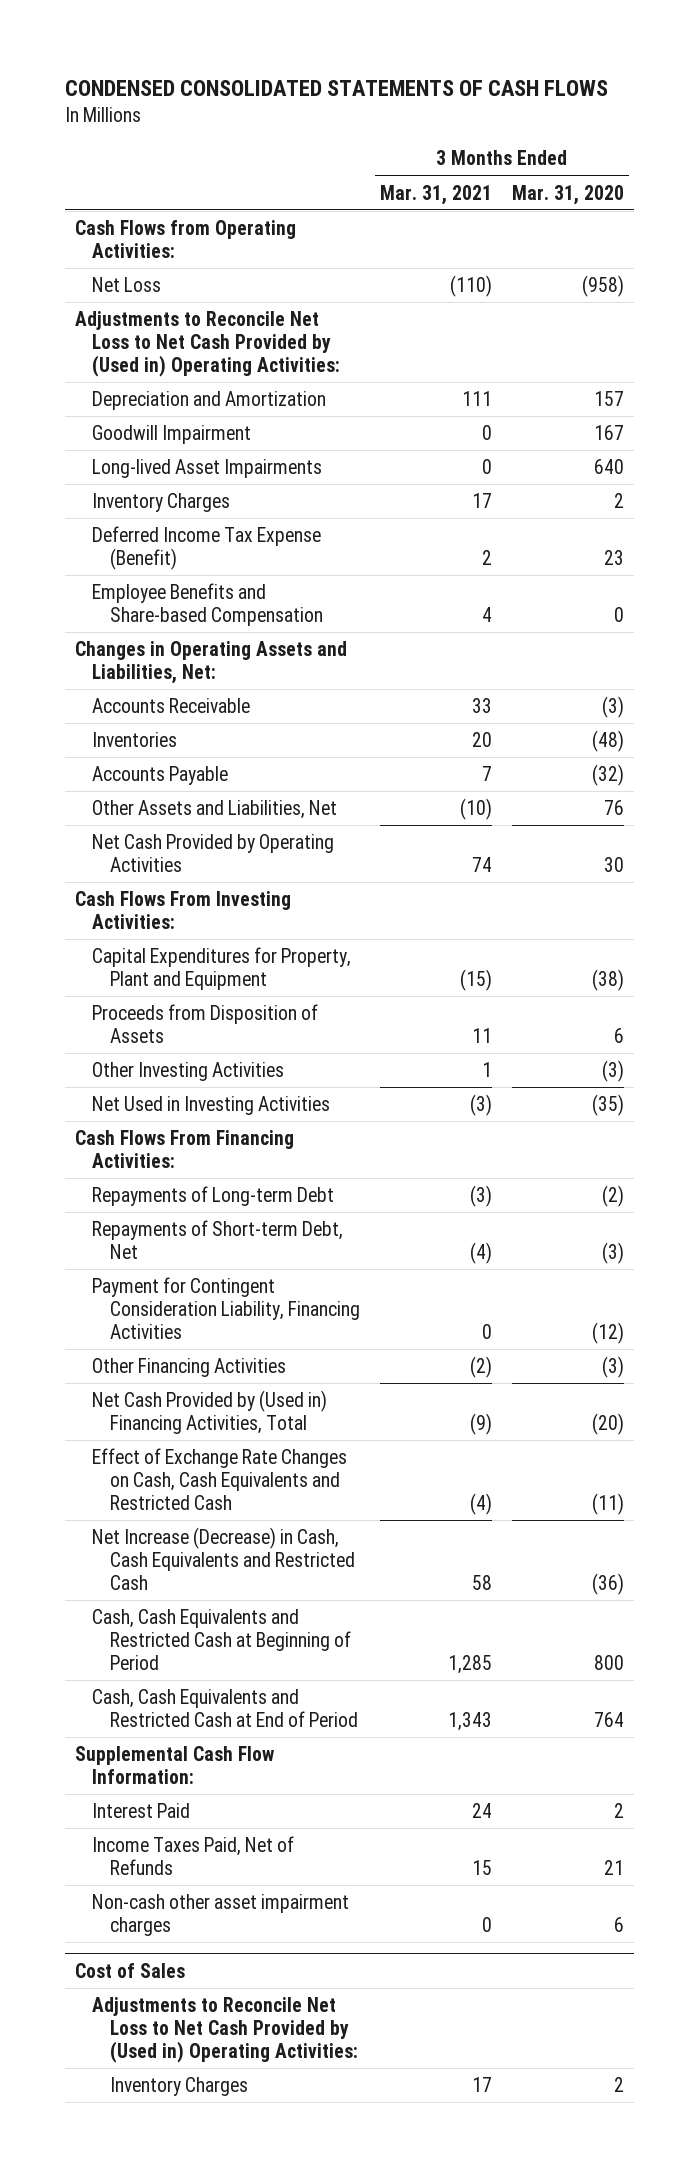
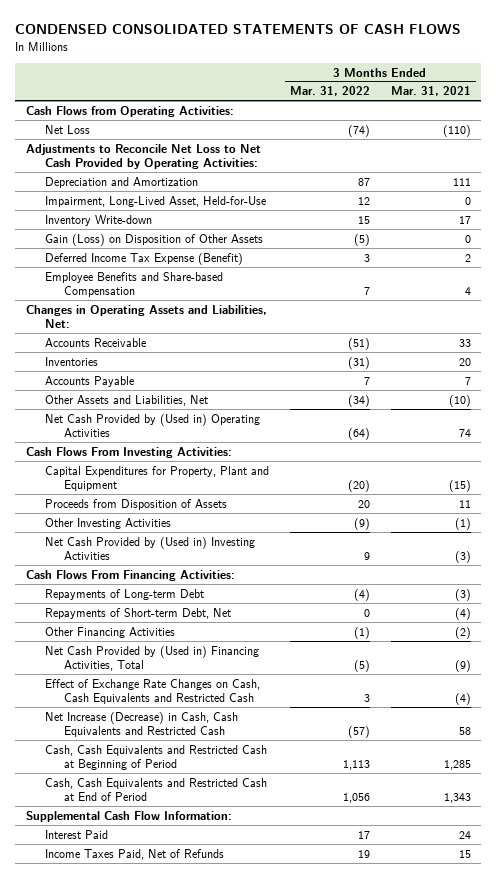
[511,184,624,205] Mar. 31, 2020 -> none
none -> [289,86,370,97] Mar. 31, 2022
[75,311,341,378] Adjustments to Reconcile Net Loss to Net Cash Provided by (Used in) Operating Activities: -> [25,143,261,169] Adjustments to Reconcile Net Loss to Net Cash Provided by Operating Activities:
[92,425,252,445] Goodwill Impairment -> none
[92,459,323,479] Long-lived Asset Impairments -> [44,195,266,207] Impairment, Long-Lived Asset, Held-for-Use
[92,493,231,513] Inventory Charges -> [44,214,152,226] Inventory Write-down
none -> [44,233,263,246] Gain (Loss) on Disposition of Other Assets
[92,834,335,873] Net Cash Provided by Operating Activities -> [44,413,260,437] Net Cash Provided by (Used in) Operating Activities
[481,1062,492,1078] 1 -> [454,517,471,530] (1)
[92,1096,331,1116] Net Used in Investing Activities -> [44,536,255,560] Net Cash Provided by (Used in) Investing Activities
[92,1277,360,1340] Payment for Contingent Consideration Liability, Financing Activities -> none
[92,1894,350,1937] Non-cash other asset impairment charges -> none
[75,1962,186,1978] Cost of Sales -> none
[92,1997,358,2064] Adjustments to Reconcile Net Loss to Net Cash Provided by (Used in) Operating Activities: -> none
[109,2077,248,2097] Inventory Charges -> none

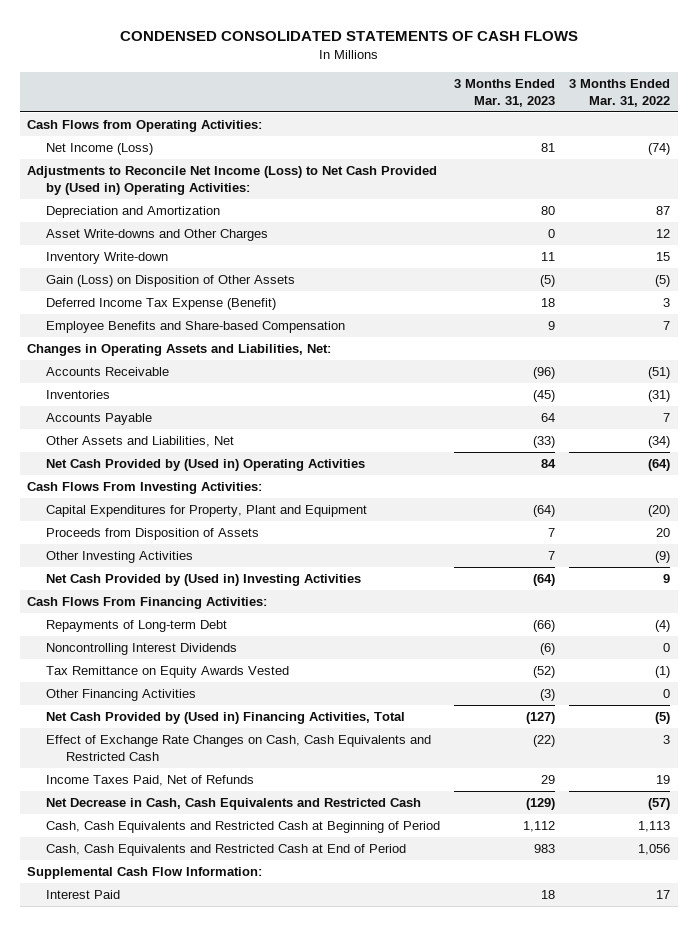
[390,86,471,97] Mar. 31, 2021 -> none
none -> [454,78,556,107] 3 Months Ended Mar. 31, 2023
[44,124,90,134] Net Loss -> [46,143,154,156] Net Income (Loss)
[25,143,261,169] Adjustments to Reconcile Net Loss to Net Cash Provided by Operating Activities: -> [27,166,438,195] Adjustments to Reconcile Net Income (Loss) to Net Cash Provided by (Used in) Operating Activities:
[44,195,266,207] Impairment, Long-Lived Asset, Held-for-Use -> [46,229,269,242] Asset Write-downs and Other Charges
[44,607,231,619] Repayments of Short-term Debt, Net -> none
none -> [46,643,238,656] Noncontrolling Interest Dividends
none -> [46,666,290,679] Tax Remittance on Equity Awards Vested
[353,626,370,639] (1) -> [663,689,671,699] 0
[44,848,224,860] Income Taxes Paid, Net of Refunds -> [46,775,255,787] Income Taxes Paid, Net of Refunds
[44,711,238,737] Net Increase (Decrease) in Cash, Cash Equivalents and Restricted Cash -> [46,798,422,811] Net Decrease in Cash, Cash Equivalents and Restricted Cash

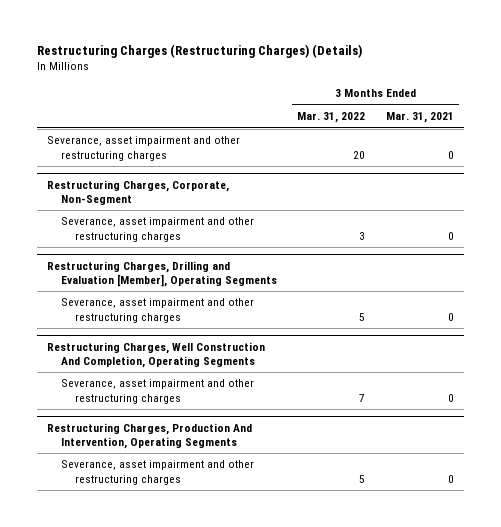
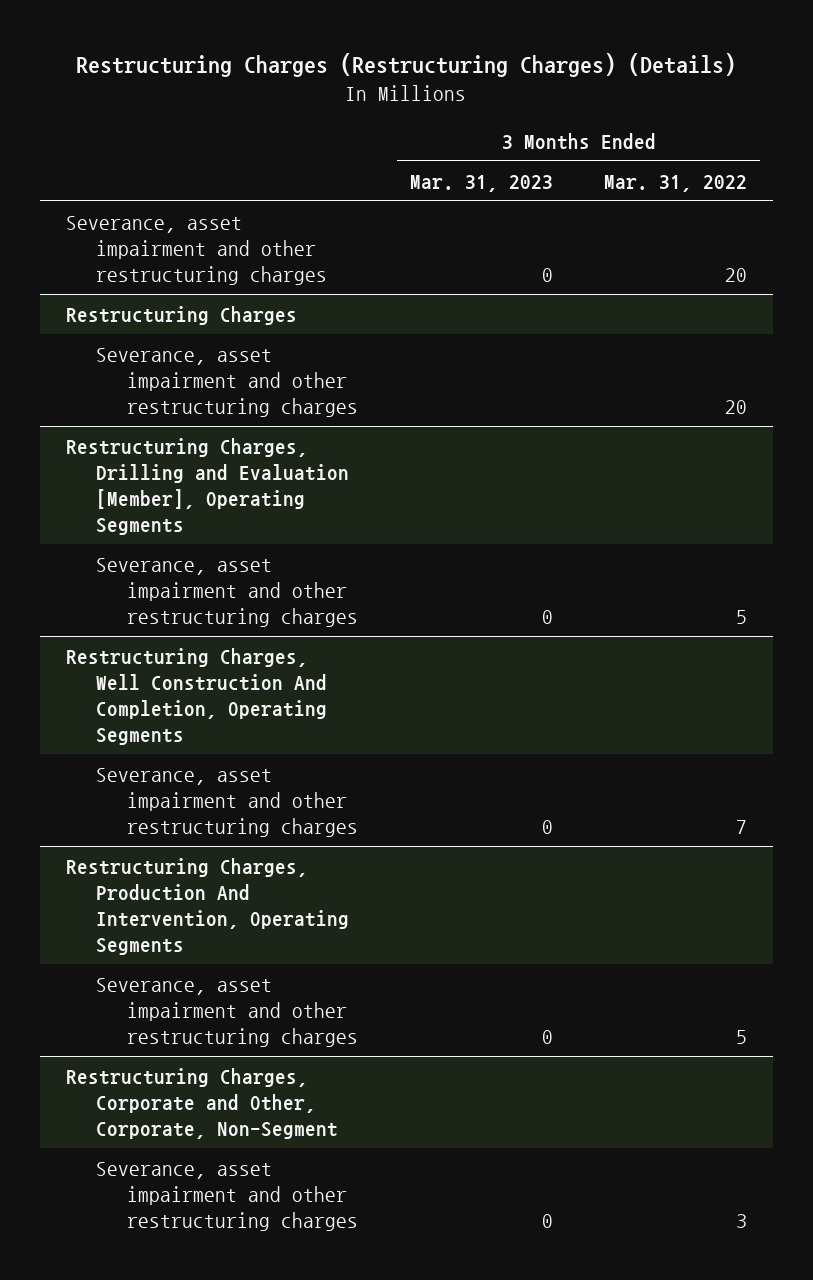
[385,112,454,124] Mar. 31, 2021 -> none
none -> [409,174,553,192] Mar. 31, 2023
[47,179,230,205] Restructuring Charges, Corporate, Non-Segment -> none
none -> [65,305,297,325] Restructuring Charges
[359,231,366,240] 3 -> [725,399,748,414] 20
none -> [65,1067,339,1139] Restructuring Charges, Corporate and Other, Corporate, Non-Segment
none -> [96,1161,359,1231] Severance, asset impairment and other restructuring charges

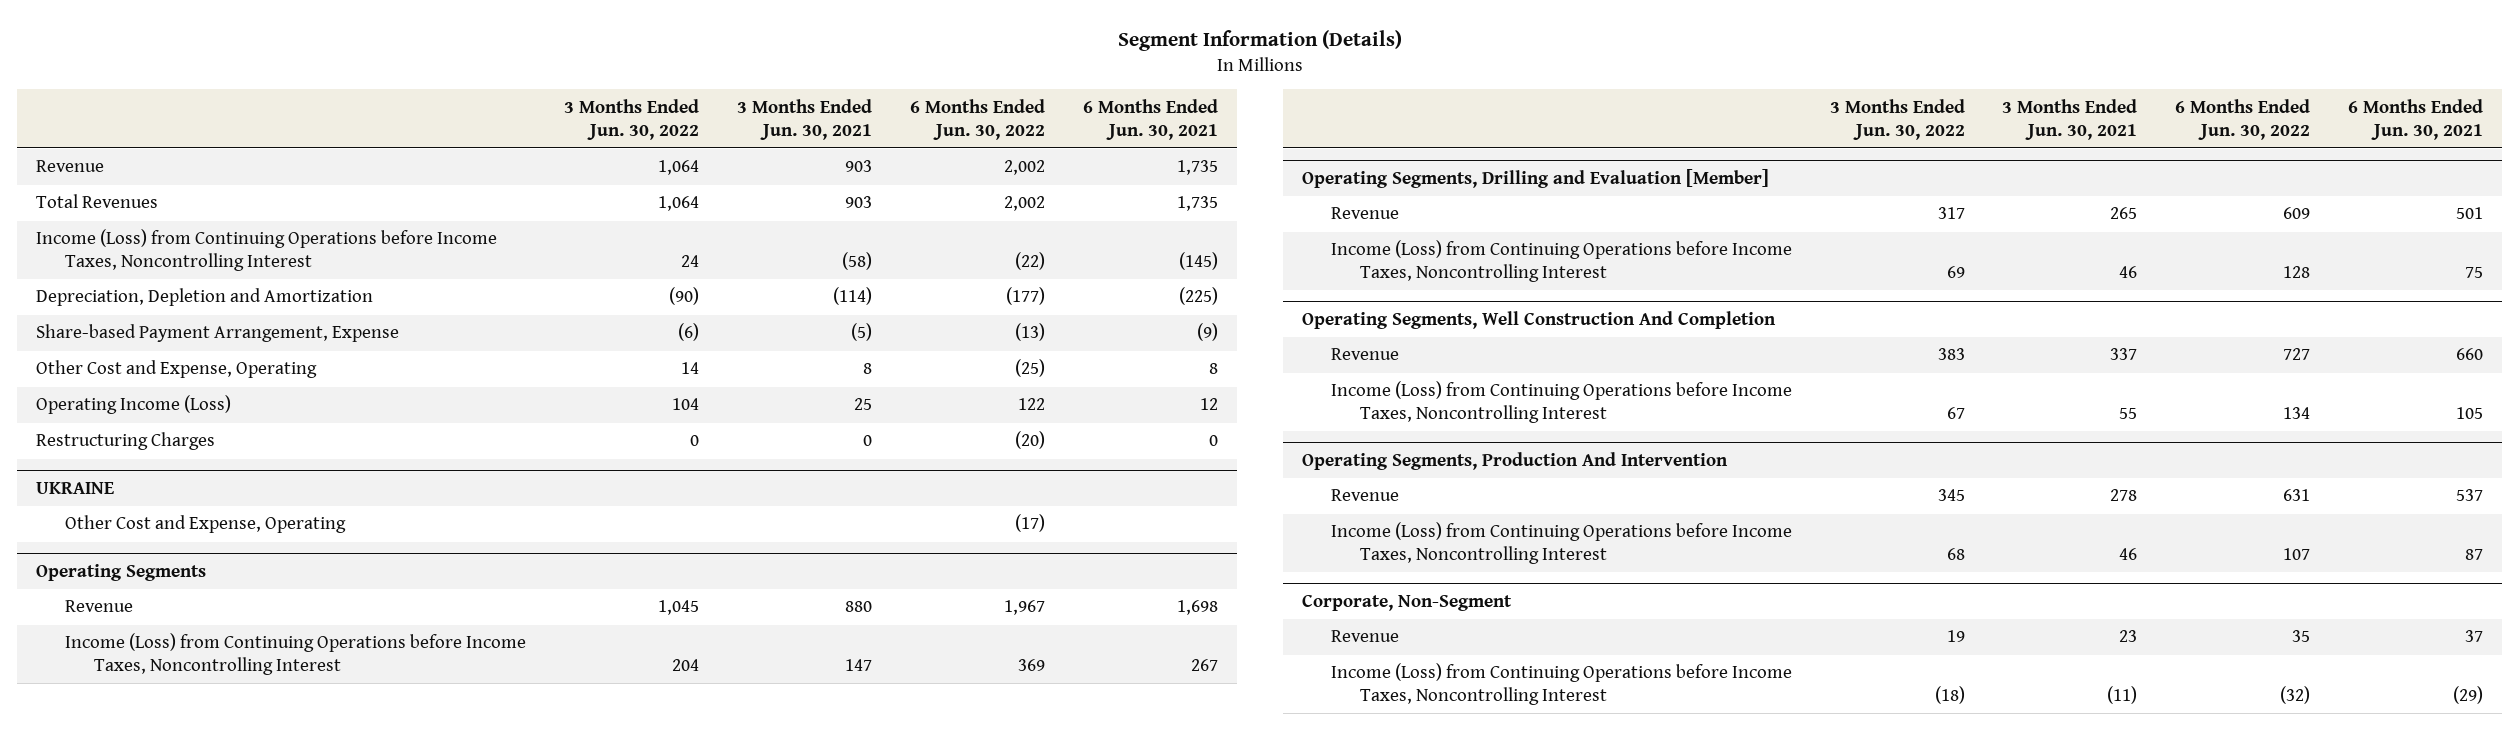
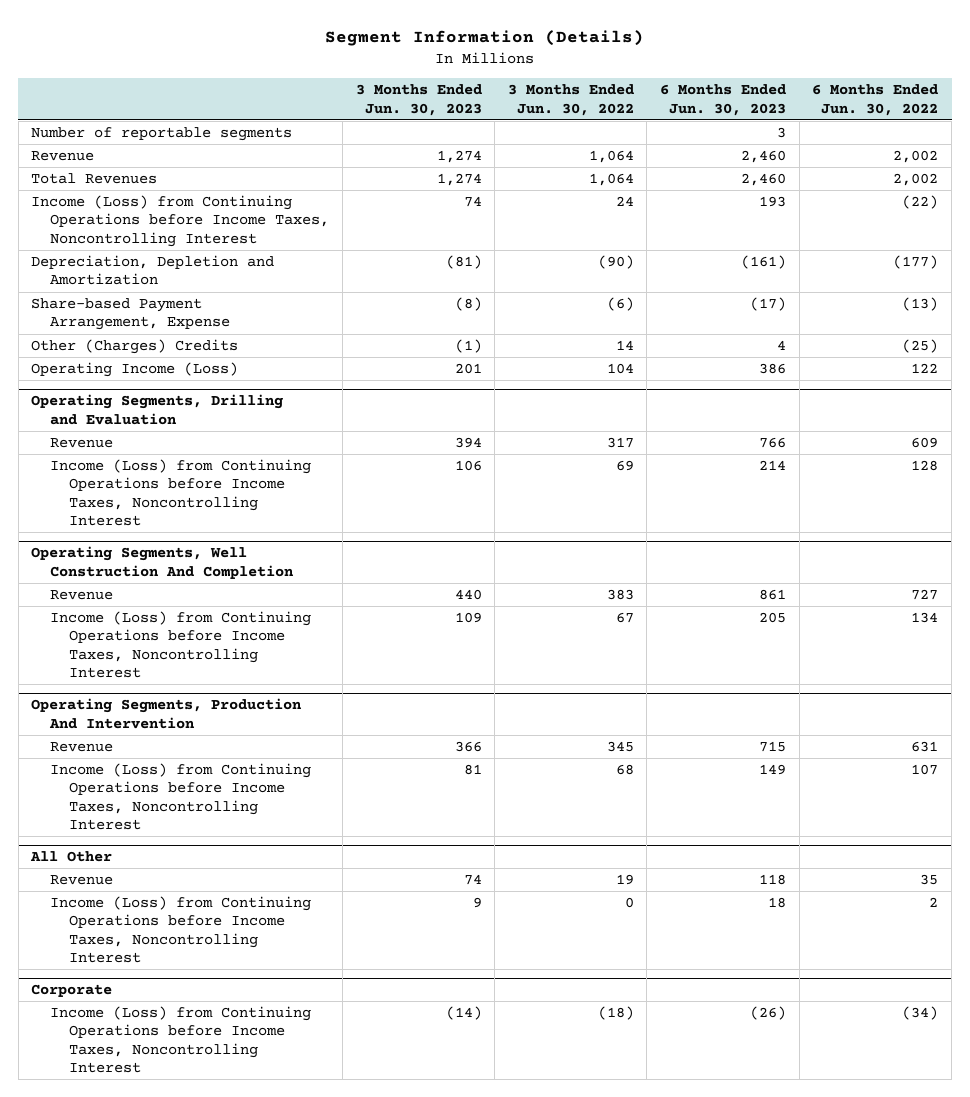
[736,98,872,140] 3 Months Ended Jun. 30, 2021 -> none
[1082,98,1218,140] 6 Months Ended Jun. 30, 2021 -> none
none -> [355,84,482,116] 3 Months Ended Jun. 30, 2023
none -> [660,84,787,116] 6 Months Ended Jun. 30, 2023
none -> [31,127,293,142] Number of reportable segments
[36,360,318,379] Other Cost and Expense, Operating -> [31,339,239,355] Other (Charges) Credits
[36,432,216,451] Restructuring Charges -> none
[36,481,115,494] UKRAINE -> none
[65,515,347,534] Other Cost and Expense, Operating -> none
[36,563,207,581] Operating Segments -> none
[65,600,134,613] Revenue -> none
[65,633,527,676] Income (Loss) from Continuing Operations before Income Taxes, Noncontrolling Interest -> none
[1301,168,1769,188] Operating Segments, Drilling and Evaluation [Member] -> [31,394,284,425] Operating Segments, Drilling and Evaluation
[1301,593,1512,611] Corporate, Non-Segment -> none
none -> [30,851,113,863] All Other
[1934,686,1965,705] (18) -> [624,897,634,909] 0
[2280,686,2311,705] (32) -> [929,897,939,908] 2
none -> [31,984,113,998] Corporate
none -> [50,1006,312,1074] Income (Loss) from Continuing Operations before Income Taxes, Noncontrolling Interest

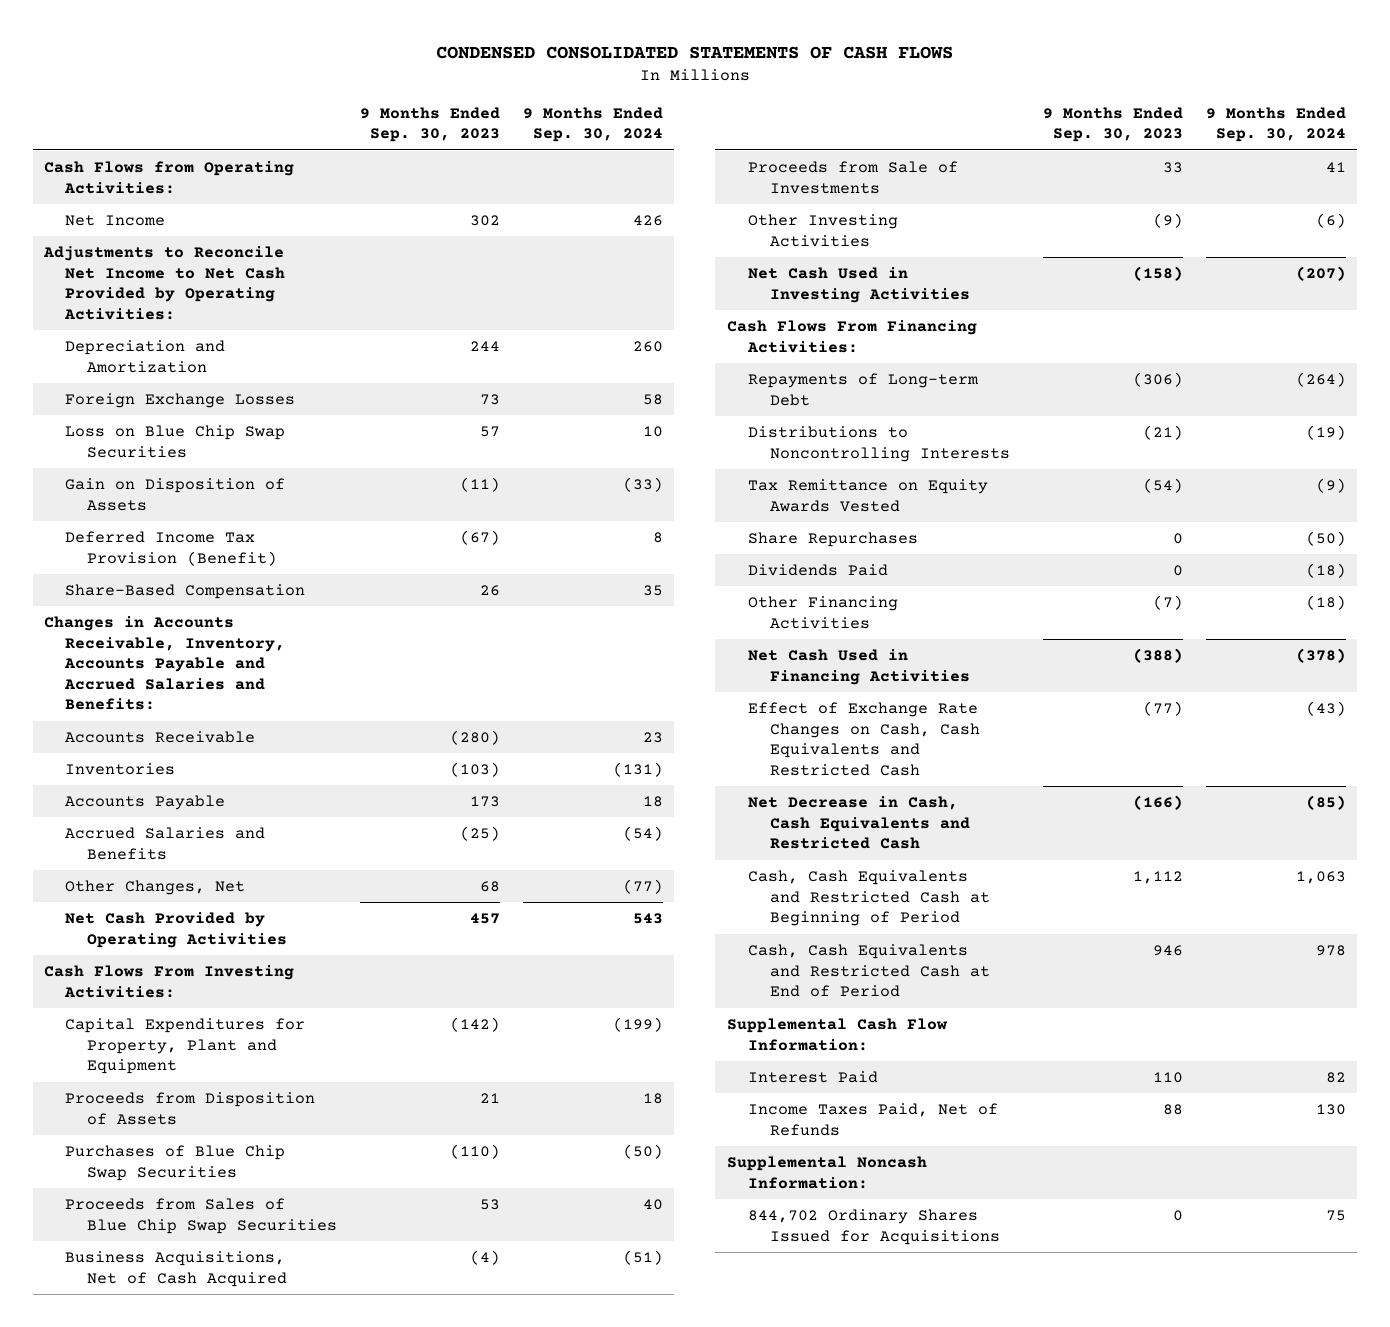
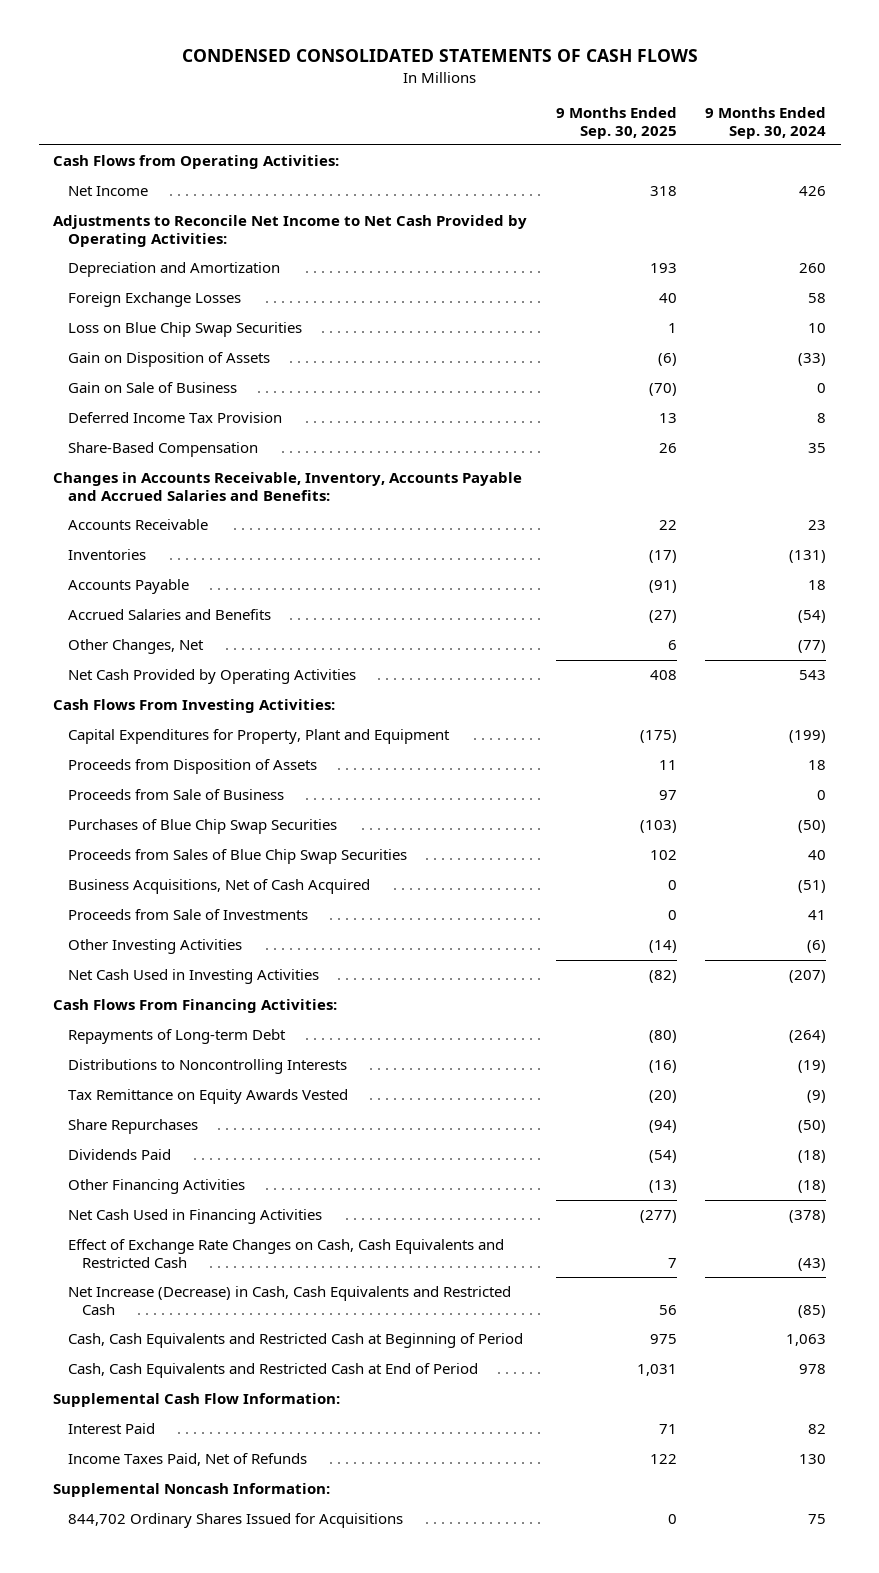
[359,106,500,143] 9 Months Ended Sep. 30, 2023 -> none
none -> [555,106,677,139] 9 Months Ended Sep. 30, 2025
none -> [67,382,237,394] Gain on Sale of Business
[65,530,277,566] Deferred Income Tax Provision (Benefit) -> [67,412,282,424] Deferred Income Tax Provision
none -> [67,789,284,801] Proceeds from Sale of Business
[748,795,970,850] Net Decrease in Cash, Cash Equivalents and Restricted Cash -> [67,1286,511,1315] Net Increase (Decrease) in Cash, Cash Equivalents and Restricted Cash

